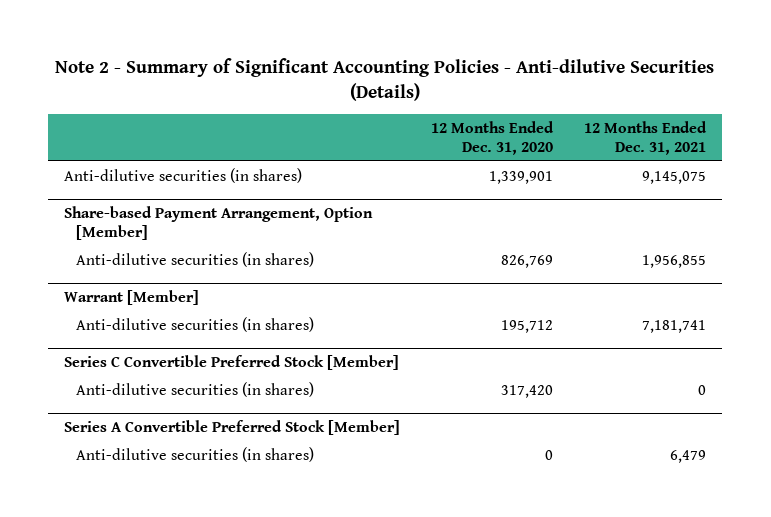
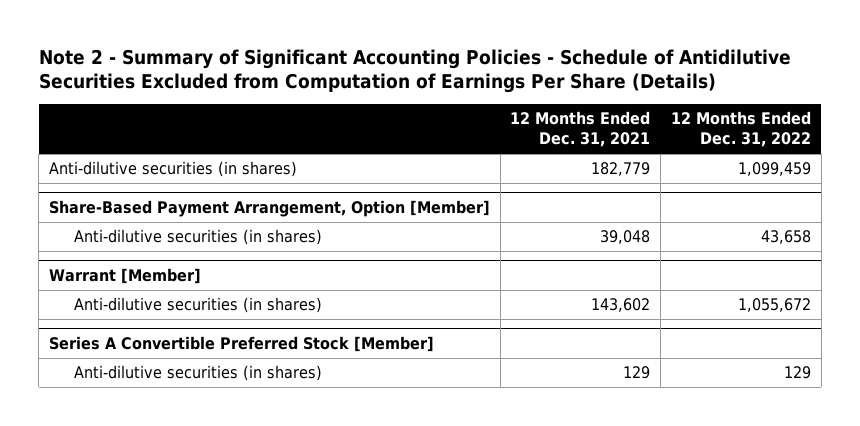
[55,58,715,101] Note 2 - Summary of Significant Accounting Policies - Anti-dilutive Securities (Details) -> [38,48,791,94] Note 2 - Summary of Significant Accounting Policies - Schedule of Antidilutive Securities Excluded from Computation of Earnings Per Share (Details)
[431,120,555,155] 12 Months Ended Dec. 31, 2020 -> none
none -> [670,111,811,148] 12 Months Ended Dec. 31, 2022
[642,170,707,184] 9,145,075 -> [591,162,651,177] 182,779
[64,206,374,241] Share-based Payment Arrangement, Option [Member] -> [48,200,490,218] Share-Based Payment Arrangement, Option [Member]
[642,254,707,268] 1,956,855 -> [600,230,651,245] 39,048
[64,355,400,371] Series C Convertible Preferred Stock [Member] -> none
[76,381,315,397] Anti-dilutive securities (in shares) -> none
[642,319,707,333] 7,181,741 -> [591,298,651,313] 143,602
[670,449,707,463] 6,479 -> [623,366,651,380] 129

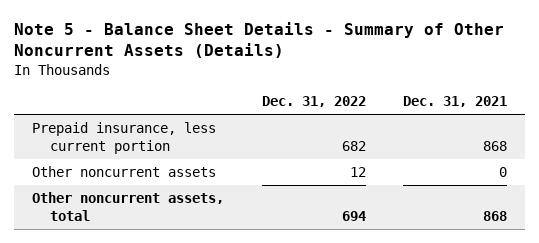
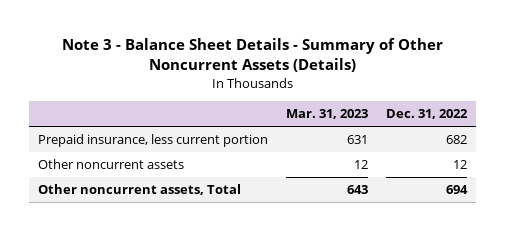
[13,21,504,59] Note 5 - Balance Sheet Details - Summary of Other Noncurrent Assets (Details) -> [61,37,443,73] Note 3 - Balance Sheet Details - Summary of Other Noncurrent Assets (Details)
[402,96,507,108] Dec. 31, 2021 -> none
none -> [286,109,369,120] Mar. 31, 2023
[32,192,225,221] Other noncurrent assets, total -> [38,184,242,196] Other noncurrent assets, Total

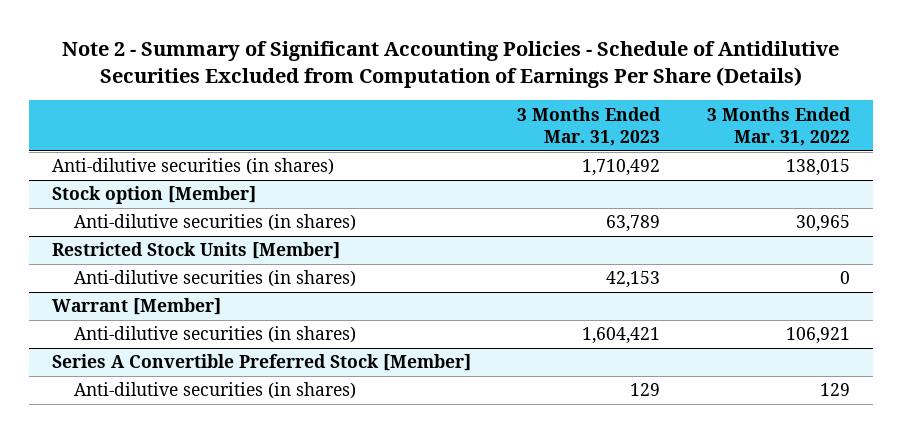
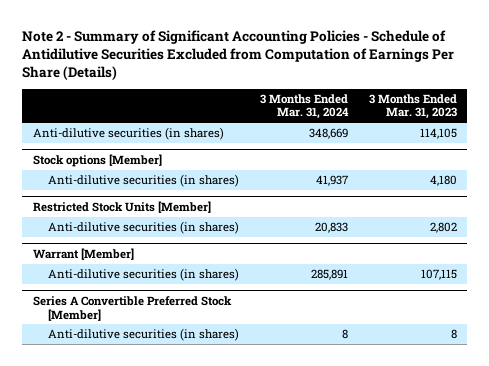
[706,106,851,146] 3 Months Ended Mar. 31, 2022 -> none
none -> [259,93,349,120] 3 Months Ended Mar. 31, 2024
[582,159,661,177] 1,710,492 -> [419,128,457,140] 114,105
[52,186,257,205] Stock option [Member] -> [32,153,162,167] Stock options [Member]
[606,215,661,233] 63,789 -> [429,175,457,187] 4,180
[606,271,661,289] 42,153 -> [429,222,457,234] 2,802
[582,327,661,345] 1,604,421 -> [420,269,457,281] 107,115
[630,383,661,397] 129 -> [450,329,457,340] 8

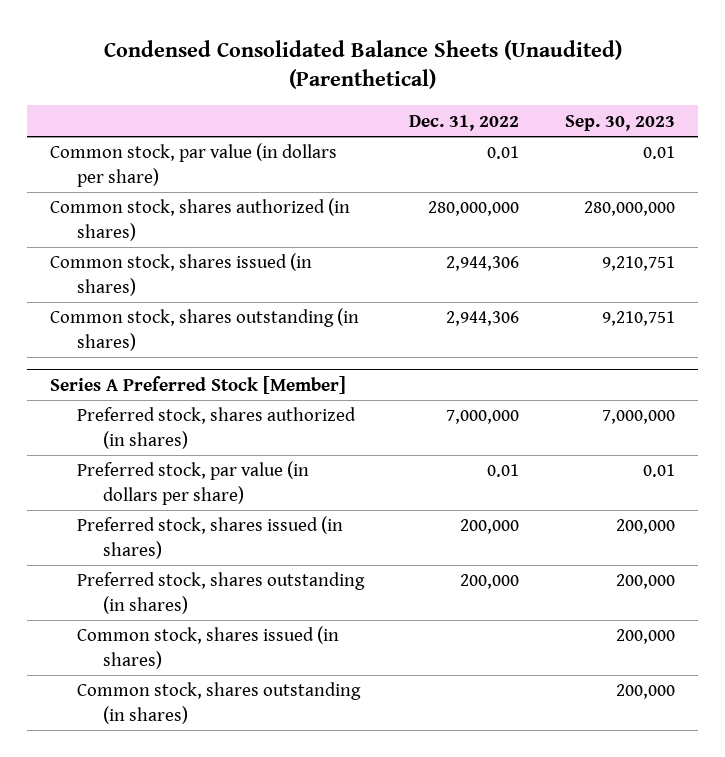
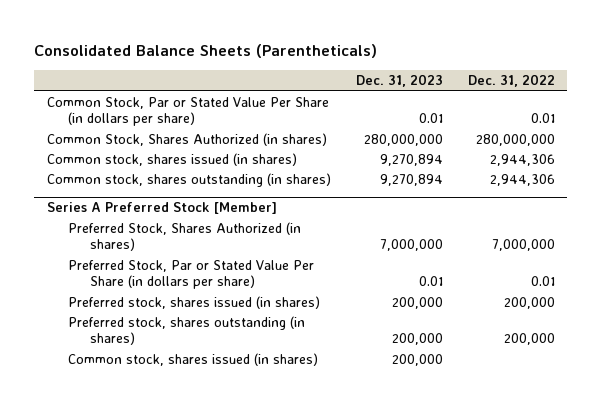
[103,39,622,90] Condensed Consolidated Balance Sheets (Unaudited) (Parenthetical) -> [34,44,378,59] Consolidated Balance Sheets (Parentheticals)
[565,114,676,131] Sep. 30, 2023 -> none
none -> [355,74,443,88] Dec. 31, 2023
[50,143,338,187] Common stock, par value (in dollars per share) -> [46,97,329,127] Common Stock, Par or Stated Value Per Share (in dollars per share)
[50,198,351,241] Common stock, shares authorized (in shares) -> [46,133,327,147] Common Stock, Shares Authorized (in shares)
[76,407,356,449] Preferred stock, shares authorized (in shares) -> [68,222,302,252] Preferred Stock, Shares Authorized (in shares)
[76,461,309,505] Preferred stock, par value (in dollars per share) -> [68,260,315,290] Preferred Stock, Par or Stated Value Per Share (in dollars per share)
[76,682,361,724] Common stock, shares outstanding (in shares) -> none

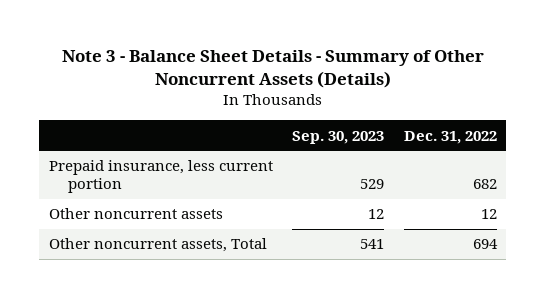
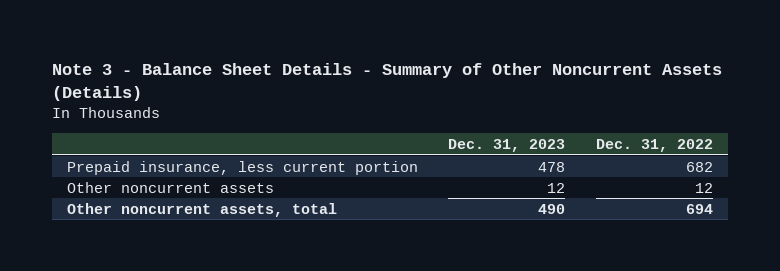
[292,130,385,144] Sep. 30, 2023 -> none
none -> [448,138,566,152] Dec. 31, 2023
[48,238,267,253] Other noncurrent assets, Total -> [66,202,337,217] Other noncurrent assets, total

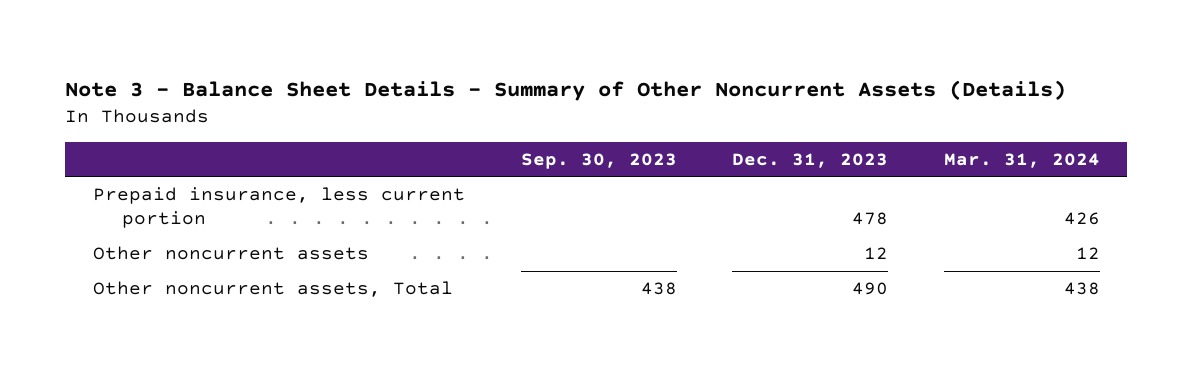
[595,138,713,152] Dec. 31, 2022 -> none
none -> [520,152,677,169] Sep. 30, 2023
none -> [943,152,1100,168] Mar. 31, 2024
[66,202,337,217] Other noncurrent assets, total -> [93,281,454,298] Other noncurrent assets, Total

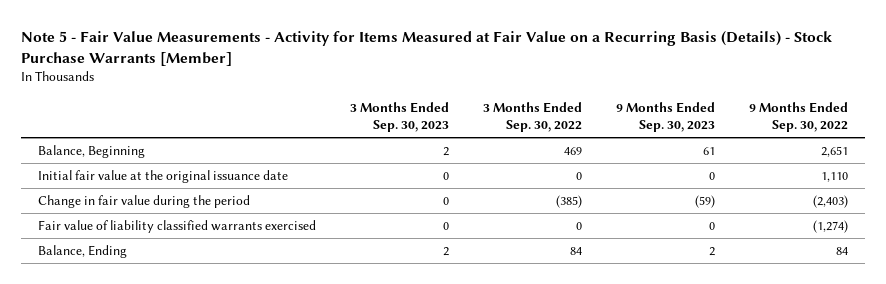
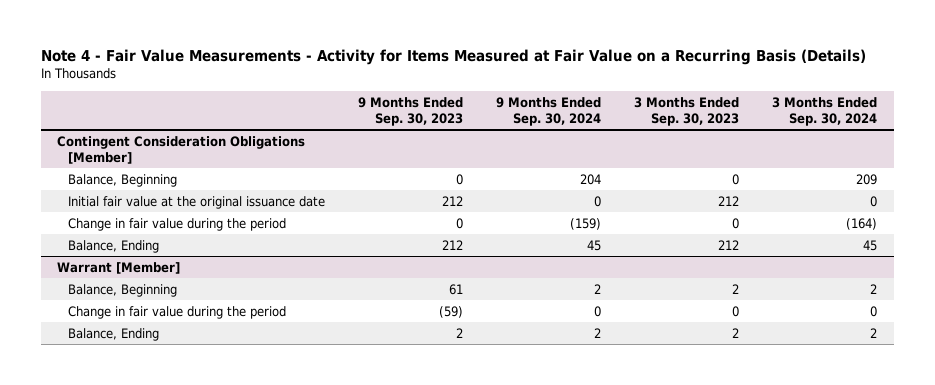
[21,31,833,67] Note 5 - Fair Value Measurements - Activity for Items Measured at Fair Value on a Recurring Basis (Details) - Stock Purchase Warrants [Member] -> [40,48,866,65] Note 4 - Fair Value Measurements - Activity for Items Measured at Fair Value on a Recurring Basis (Details)
[482,101,582,133] 3 Months Ended Sep. 30, 2022 -> none
[748,101,848,133] 9 Months Ended Sep. 30, 2022 -> none
none -> [496,97,602,127] 9 Months Ended Sep. 30, 2024
none -> [772,97,878,127] 3 Months Ended Sep. 30, 2024
none -> [57,135,306,164] Contingent Consideration Obligations [Member]
none -> [68,173,178,187] Balance, Beginning
none -> [68,195,326,209] Initial fair value at the original issuance date
none -> [68,217,287,231] Change in fair value during the period
none -> [68,239,160,253] Balance, Ending
none -> [57,261,181,274] Warrant [Member]
[38,169,289,183] Initial fair value at the original issuance date -> none
[38,219,317,233] Fair value of liability classified warrants exercised -> none

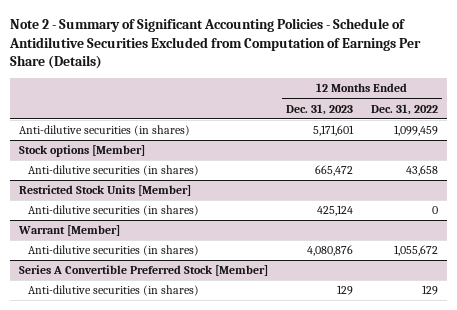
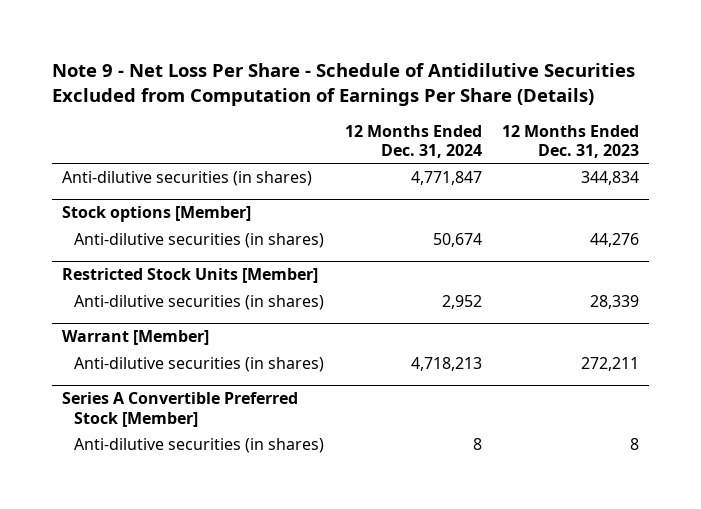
[9,18,422,70] Note 2 - Summary of Significant Accounting Policies - Schedule of Antidilutive Securities Excluded from Computation of Earnings Per Share (Details) -> [51,62,635,106] Note 9 - Net Loss Per Share - Schedule of Antidilutive Securities Excluded from Computation of Earnings Per Share (Details)
[370,103,438,115] Dec. 31, 2022 -> none
none -> [344,124,482,158] 12 Months Ended Dec. 31, 2024
[313,125,355,137] 5,171,601 -> [581,170,640,185] 344,834
[315,165,354,177] 665,472 -> [590,232,640,247] 44,276
[317,205,354,217] 425,124 -> [590,294,640,309] 28,339
[307,245,354,257] 4,080,876 -> [581,356,640,371] 272,211
[337,285,354,296] 129 -> [630,437,640,450] 8

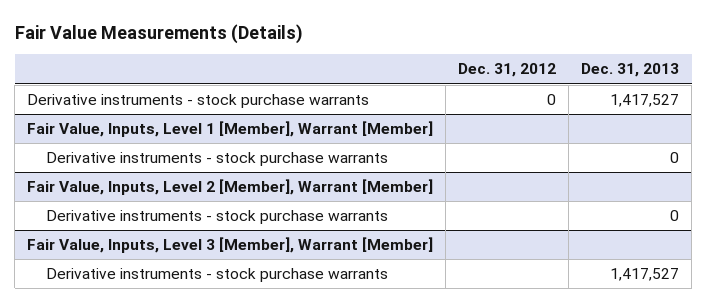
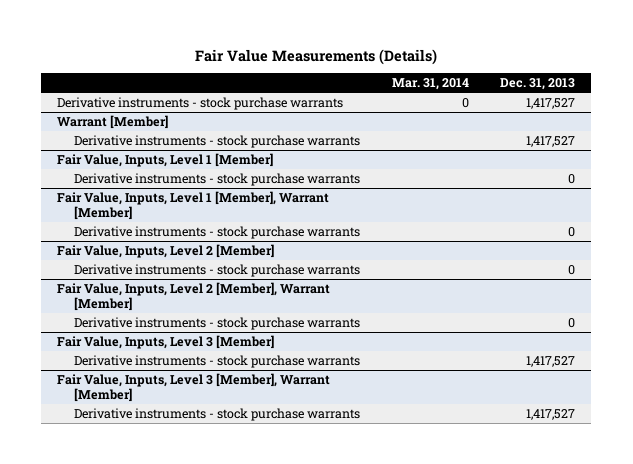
[458,63,557,78] Dec. 31, 2012 -> none
none -> [391,78,469,91] Mar. 31, 2014
none -> [57,115,169,130] Warrant [Member]
none -> [74,135,361,149] Derivative instruments - stock purchase warrants
none -> [57,153,274,168] Fair Value, Inputs, Level 1 [Member]
none -> [74,173,361,187] Derivative instruments - stock purchase warrants
none -> [57,244,275,259] Fair Value, Inputs, Level 2 [Member]
none -> [74,264,361,278] Derivative instruments - stock purchase warrants
none -> [57,335,275,350] Fair Value, Inputs, Level 3 [Member]
none -> [74,355,361,369] Derivative instruments - stock purchase warrants

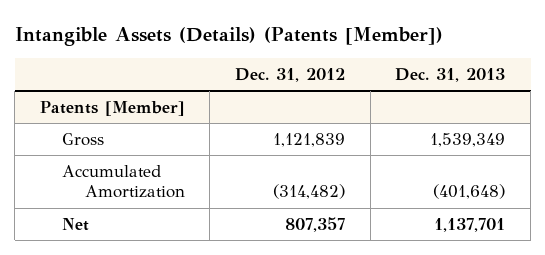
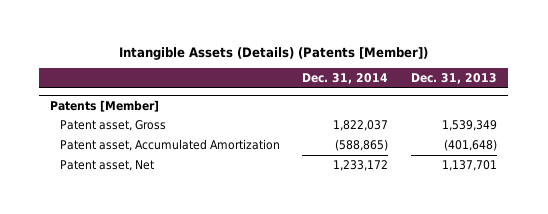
[235,67,346,82] Dec. 31, 2012 -> none
none -> [302,73,389,85] Dec. 31, 2014
[62,132,105,146] Gross -> [59,120,166,132] Patent asset, Gross
[62,164,185,199] Accumulated Amortization -> [59,139,280,152] Patent asset, Accumulated Amortization
[62,217,90,231] Net -> [59,160,154,172] Patent asset, Net

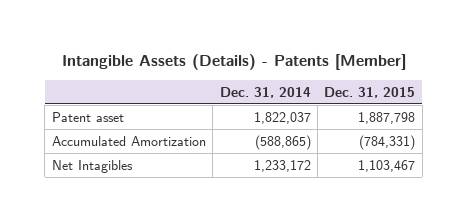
[118,46,428,60] Intangible Assets (Details) (Patents [Member]) -> [61,54,406,71] Intangible Assets (Details) - Patents [Member]
[411,73,498,85] Dec. 31, 2013 -> none
none -> [324,86,416,98] Dec. 31, 2015
[50,99,160,112] Patents [Member] -> none
[59,120,166,132] Patent asset, Gross -> [51,111,124,122] Patent asset
[59,139,280,152] Patent asset, Accumulated Amortization -> [51,135,206,146] Accumulated Amortization
[59,160,154,172] Patent asset, Net -> [51,159,133,173] Net Intagibles

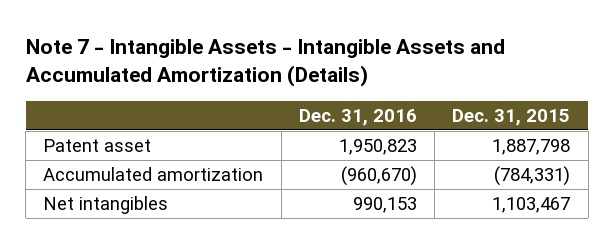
[61,54,406,71] Intangible Assets (Details) - Patents [Member] -> [25,38,505,88] Note 7 - Intangible Assets - Intangible Assets and Accumulated Amortization (Details)
[219,86,311,98] Dec. 31, 2014 -> none
none -> [298,108,417,126] Dec. 31, 2016
[51,135,206,146] Accumulated Amortization -> [43,166,264,181] Accumulated amortization
[51,159,133,173] Net Intagibles -> [43,195,169,214] Net intangibles

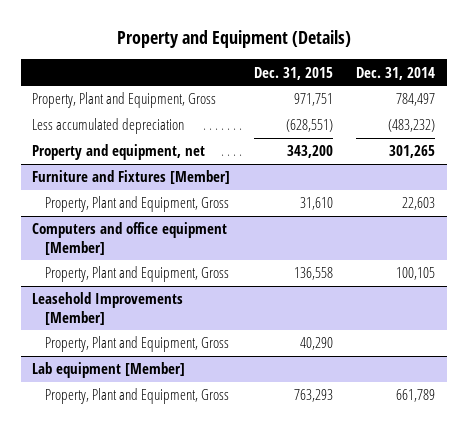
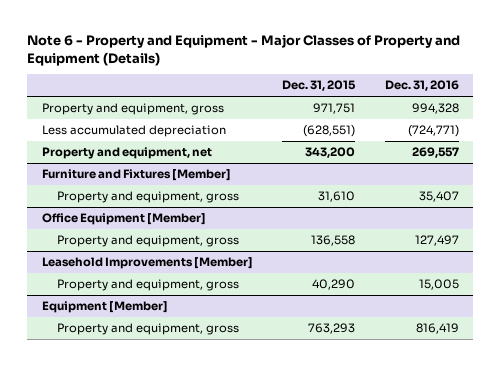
[116,30,351,49] Property and Equipment (Details) -> [27,34,461,66] Note 6 - Property and Equipment - Major Classes of Property and Equipment (Details)
[356,66,436,80] Dec. 31, 2014 -> none
none -> [384,80,459,92] Dec. 31, 2016
[32,92,217,109] Property, Plant and Equipment, Gross -> [42,103,225,116] Property and equipment, gross
[45,196,230,213] Property, Plant and Equipment, Gross -> [56,191,239,204] Property and equipment, gross
[32,222,228,255] Computers and office equipment [Member] -> [42,213,207,226] Office Equipment [Member]
[45,266,230,283] Property, Plant and Equipment, Gross -> [56,235,239,248] Property and equipment, gross
[45,336,230,353] Property, Plant and Equipment, Gross -> [56,279,239,292] Property and equipment, gross
[32,362,186,379] Lab equipment [Member] -> [42,301,169,314] Equipment [Member]
[45,388,230,405] Property, Plant and Equipment, Gross -> [56,323,239,336] Property and equipment, gross

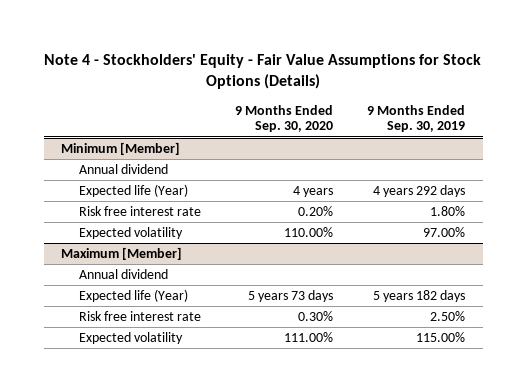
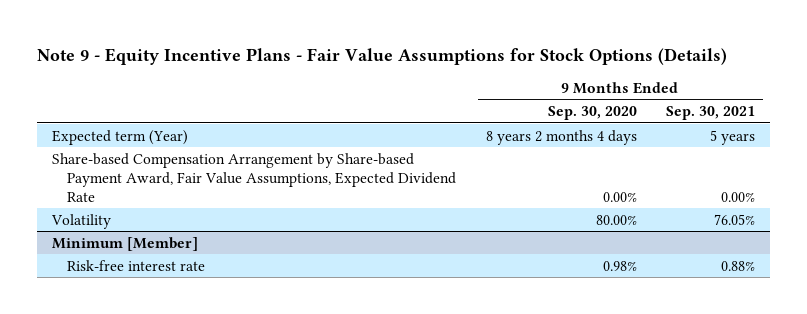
[44,53,482,90] Note 4 - Stockholders' Equity - Fair Value Assumptions for Stock Options (Details) -> [36,47,727,65] Note 9 - Equity Incentive Plans - Fair Value Assumptions for Stock Options (Details)
[367,104,466,133] 9 Months Ended Sep. 30, 2019 -> none
none -> [666,106,756,121] Sep. 30, 2021
none -> [51,129,188,145] Expected term (Year)
none -> [51,152,456,202] Share-based Compensation Arrangement by Share-based Payment Award, Fair Value Assumptions, Expected Dividend Rate
none -> [50,213,111,229] Volatility
[79,164,169,175] Annual dividend -> none
[79,184,189,198] Expected life (Year) -> none
[79,227,184,240] Expected volatility -> none
[60,247,182,261] Maximum [Member] -> none
[79,269,169,280] Annual dividend -> none
[79,289,189,303] Expected life (Year) -> none
[79,311,202,322] Risk free interest rate -> none
[79,332,184,345] Expected volatility -> none
[79,206,202,217] Risk free interest rate -> [66,259,205,271] Risk-free interest rate
[298,206,334,217] 0.20% -> [602,260,637,271] 0.98%

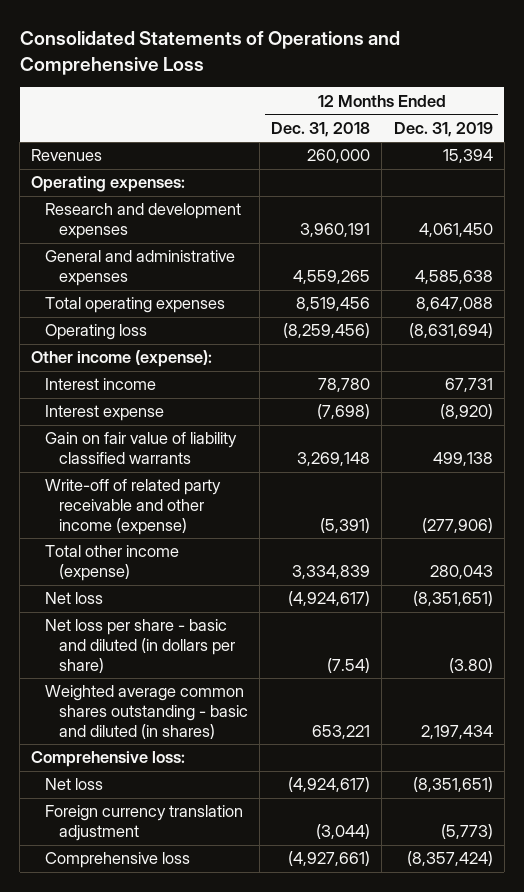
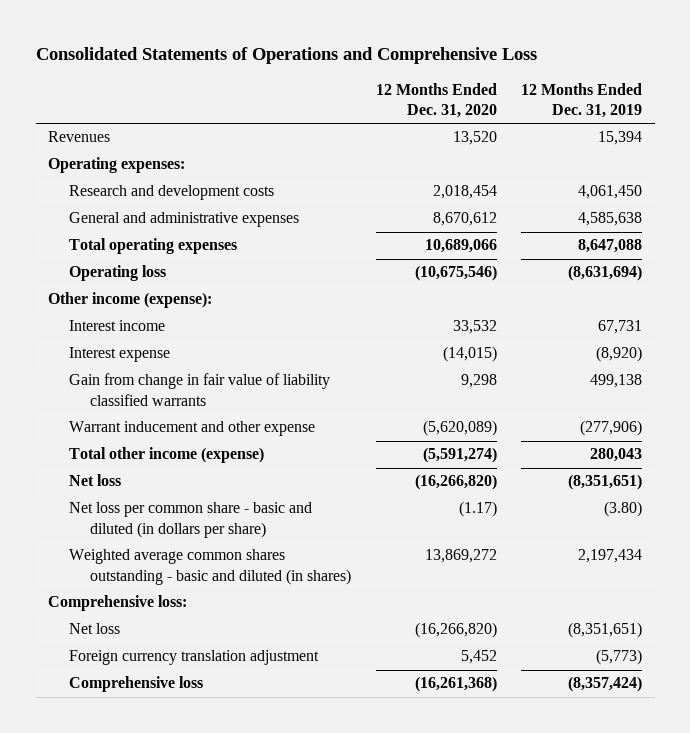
[271,121,371,137] Dec. 31, 2018 -> none
none -> [375,82,497,118] 12 Months Ended Dec. 31, 2020
[45,203,242,240] Research and development expenses -> [68,185,274,201] Research and development costs
[45,432,238,465] Gain on fair value of liability classified warrants -> [68,373,330,406] Gain from change in fair value of liability classified warrants
[45,479,222,535] Write-off of related party receivable and other income (expense) -> [68,421,315,437] Warrant inducement and other expense
[45,619,236,673] Net loss per share - basic and diluted (in dollars per share) -> [68,502,312,538] Net loss per common share - basic and diluted (in dollars per share)

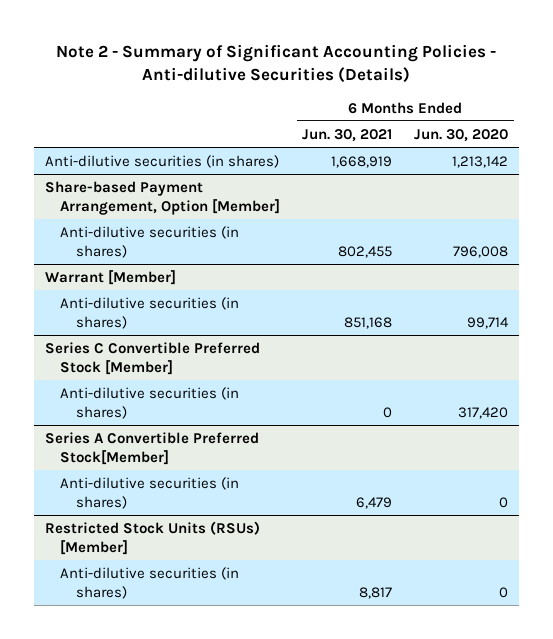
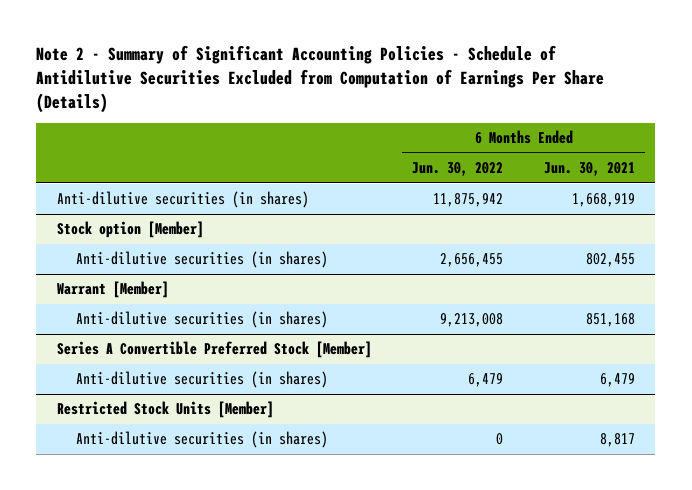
[56,43,497,83] Note 2 - Summary of Significant Accounting Policies - Anti-dilutive Securities (Details) -> [36,45,605,113] Note 2 - Summary of Significant Accounting Policies - Schedule of Antidilutive Securities Excluded from Computation of Earnings Per Share (Details)
[414,128,509,142] Jun. 30, 2020 -> none
none -> [412,162,504,177] Jun. 30, 2022
[44,180,281,215] Share-based Payment Arrangement, Option [Member] -> [56,221,204,239] Stock option [Member]
[44,341,260,375] Series C Convertible Preferred Stock [Member] -> none
[60,386,240,419] Anti-dilutive securities (in shares) -> none
[44,431,259,465] Series A Convertible Preferred Stock[Member] -> [56,341,372,359] Series A Convertible Preferred Stock [Member]
[44,520,260,555] Restricted Stock Units (RSUs) [Member] -> [56,401,274,419] Restricted Stock Units [Member]

